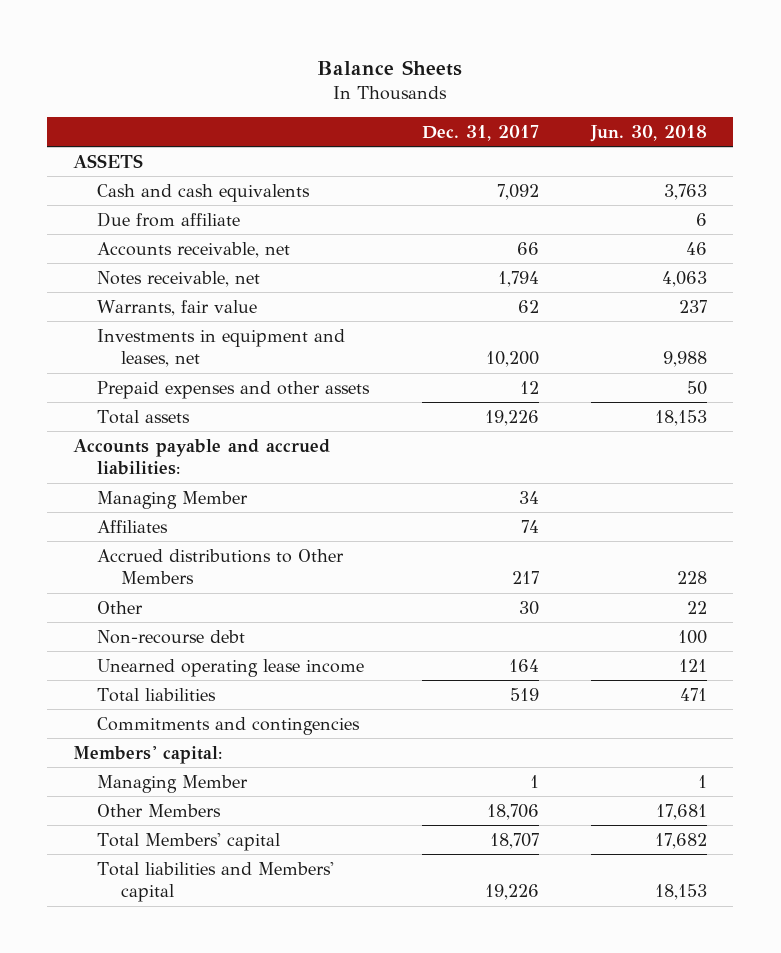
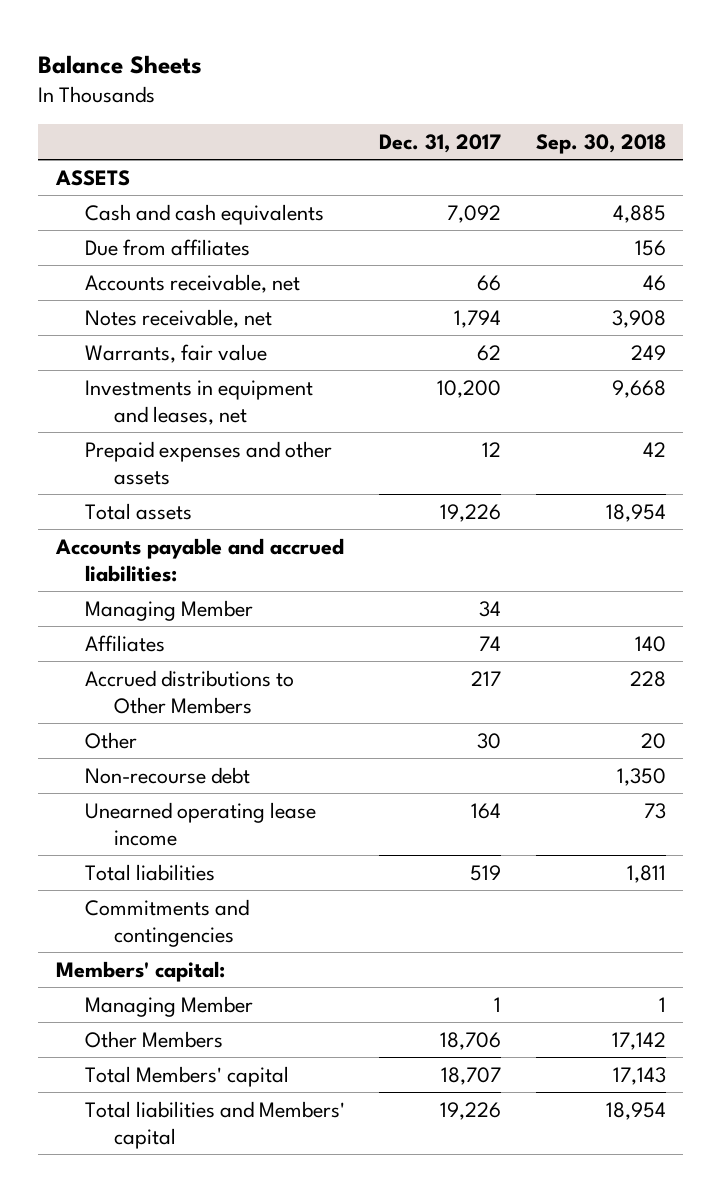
[590,124,708,142] Jun. 30, 2018 -> none
none -> [535,133,666,154] Sep. 30, 2018
[97,211,241,227] Due from affiliate -> [84,238,250,256] Due from affiliates

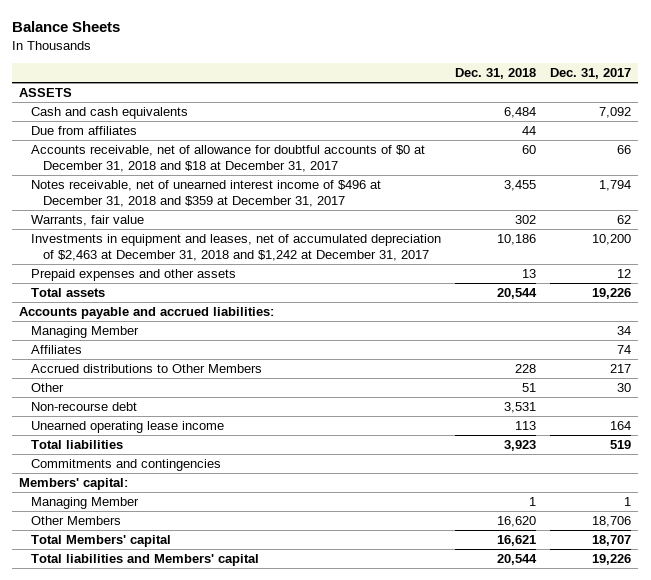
[535,133,666,154] Sep. 30, 2018 -> none
none -> [455,67,537,79] Dec. 31, 2018
[84,273,300,293] Accounts receivable, net -> [31,145,426,172] Accounts receivable, net of allowance for doubtful accounts of $0 at December 31, 2018 and $18 at December 31, 2017
[84,308,272,328] Notes receivable, net -> [31,180,382,207] Notes receivable, net of unearned interest income of $496 at December 31, 2018 and $359 at December 31, 2017
[84,379,313,425] Investments in equipment and leases, net -> none
none -> [31,234,442,261] Investments in equipment and leases, net of accumulated depreciation of $2,463 at December 31, 2018 and $1,242 at December 31, 2017

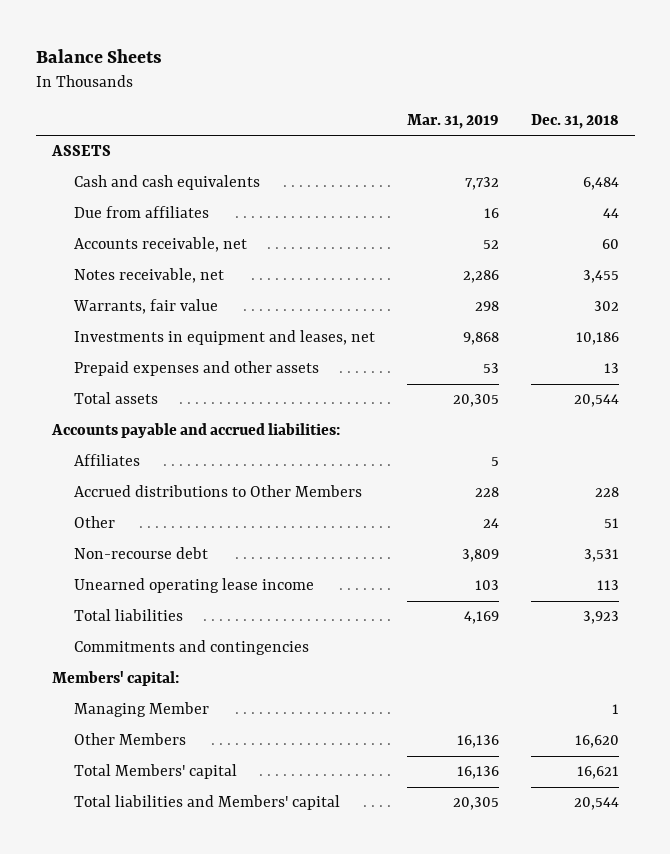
[550,67,632,79] Dec. 31, 2017 -> none
none -> [406,114,499,130] Mar. 31, 2019
[31,145,426,172] Accounts receivable, net of allowance for doubtful accounts of $0 at December 31, 2018 and $18 at December 31, 2017 -> [73,237,247,253] Accounts receivable, net
[31,180,382,207] Notes receivable, net of unearned interest income of $496 at December 31, 2018 and $359 at December 31, 2017 -> [73,268,224,284] Notes receivable, net
[31,234,442,261] Investments in equipment and leases, net of accumulated depreciation of $2,463 at December 31, 2018 and $1,242 at December 31, 2017 -> [73,330,375,346] Investments in equipment and leases, net
[31,326,140,339] Managing Member -> none

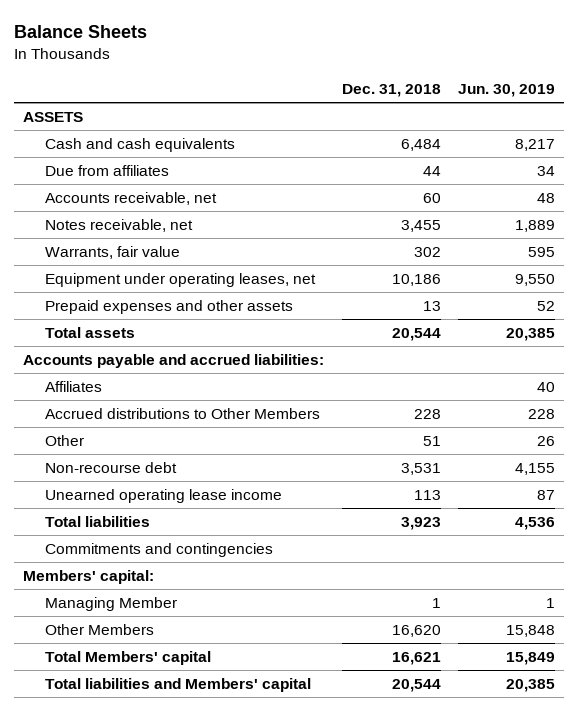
[406,114,499,130] Mar. 31, 2019 -> none
none -> [458,84,556,98] Jun. 30, 2019
[73,330,375,346] Investments in equipment and leases, net -> [44,273,316,288] Equipment under operating leases, net

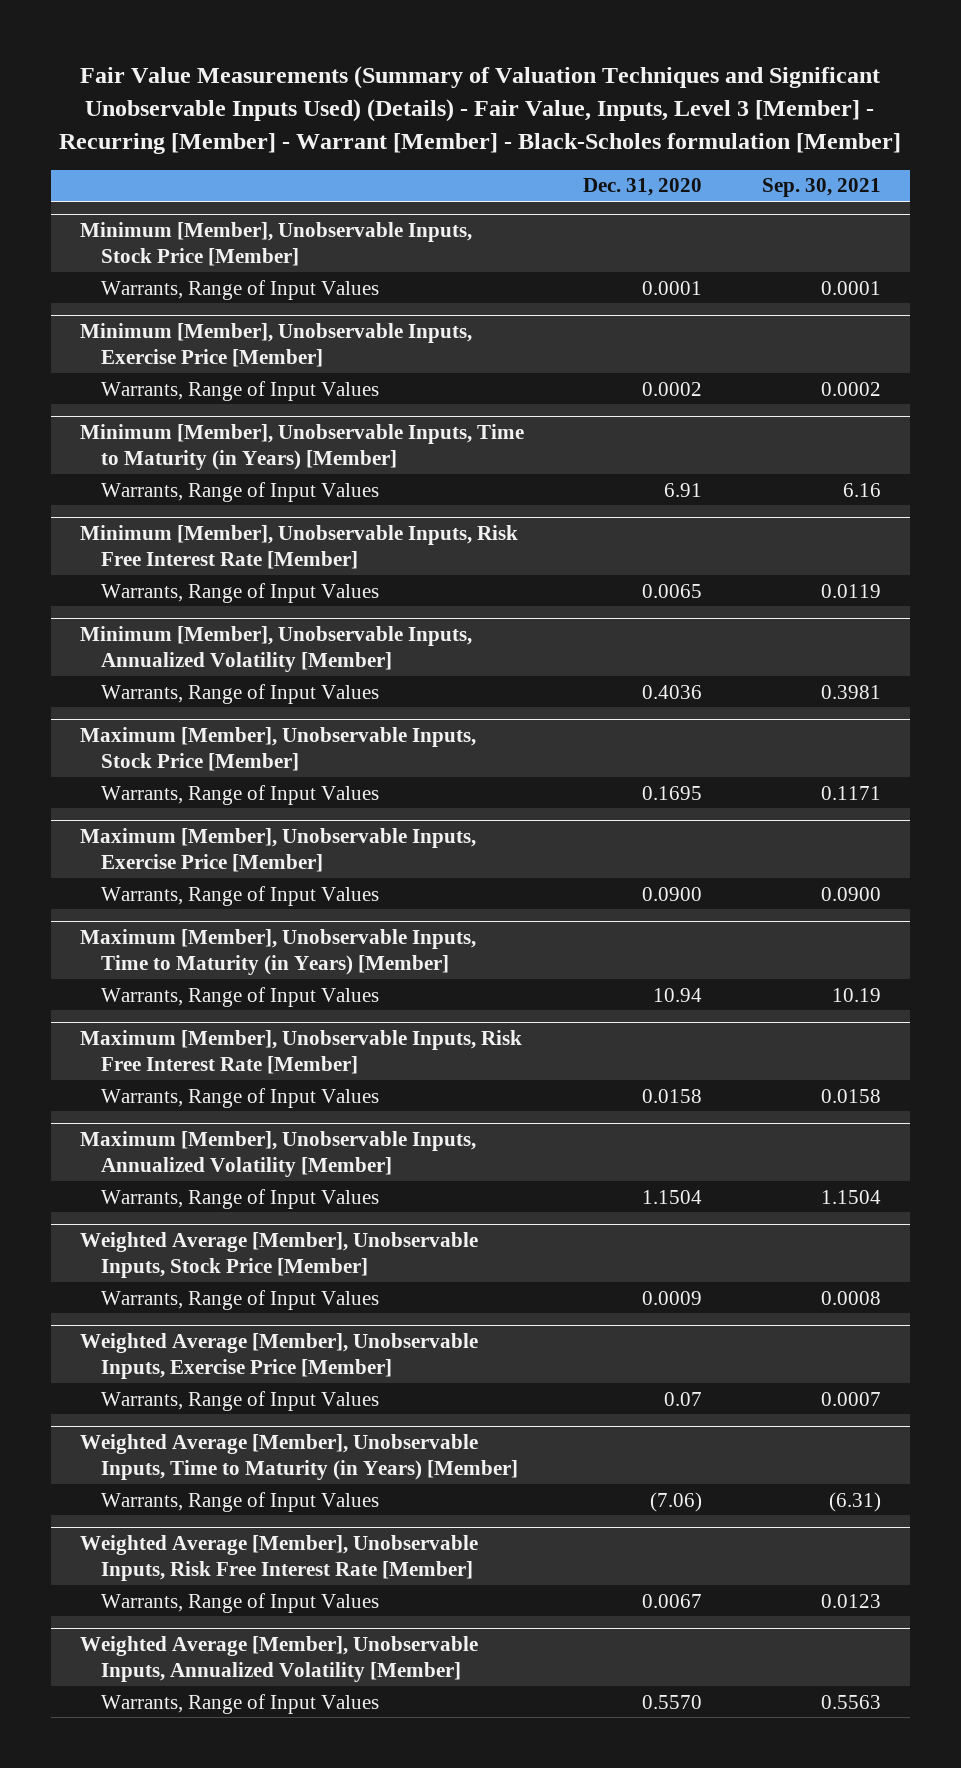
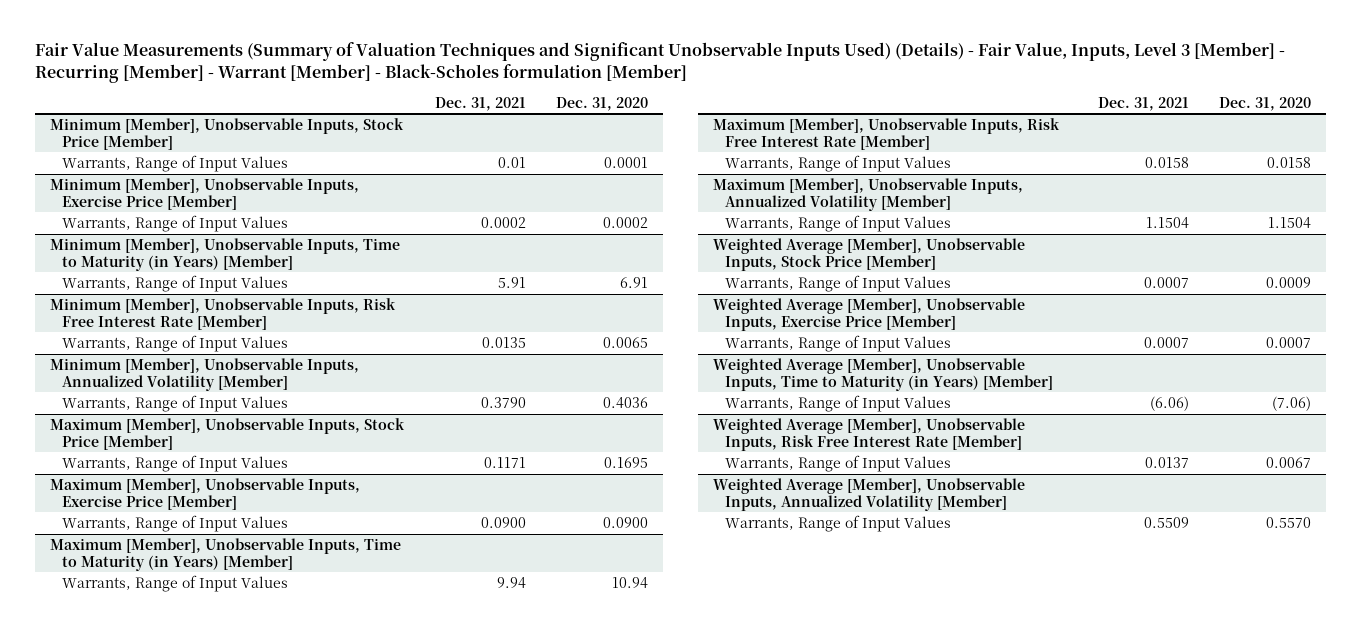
[761,178,881,198] Sep. 30, 2021 -> none
none -> [434,96,526,111] Dec. 31, 2021
[664,1391,703,1406] 0.07 -> [1266,336,1312,348] 0.0007

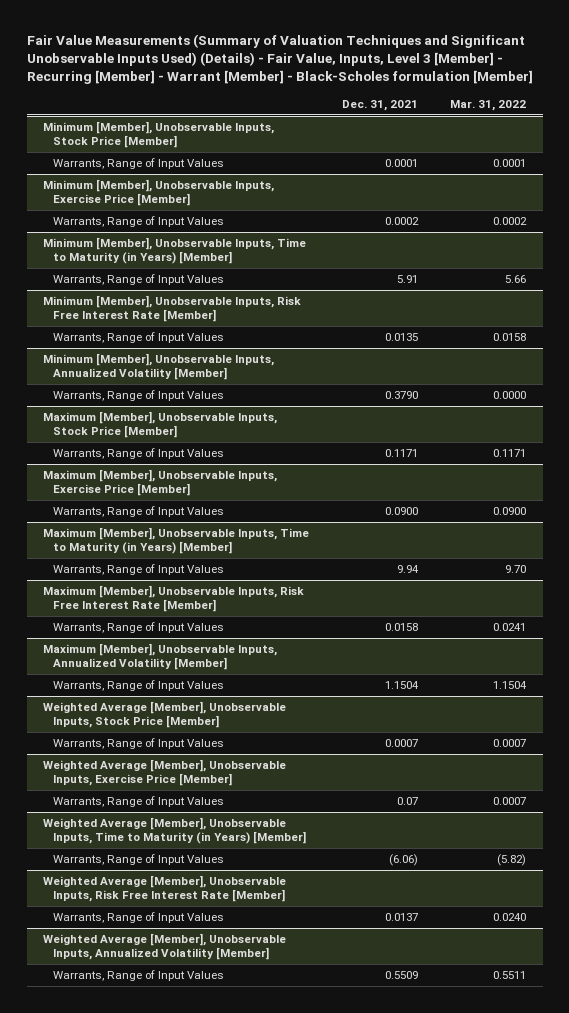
[556,96,649,111] Dec. 31, 2020 -> none
none -> [450,99,527,111] Mar. 31, 2022
[497,156,526,168] 0.01 -> [384,159,418,168] 0.0001
[1143,336,1189,348] 0.0007 -> [396,797,418,806] 0.07

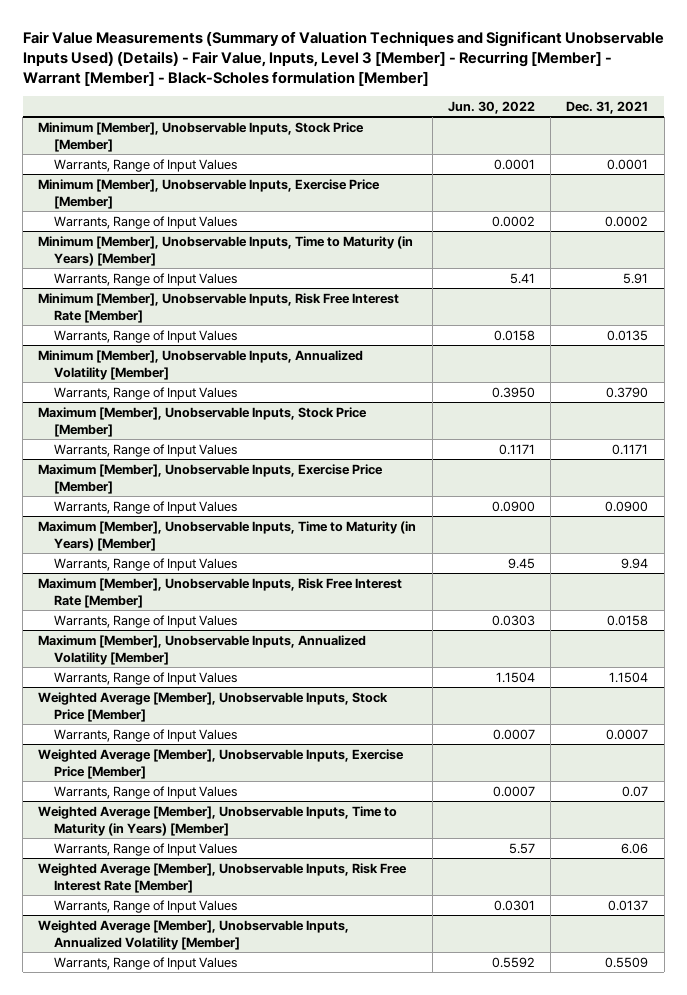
[450,99,527,111] Mar. 31, 2022 -> none
none -> [447,100,535,114] Jun. 30, 2022
[388,854,418,867] (6.06) -> [621,842,649,854] 6.06

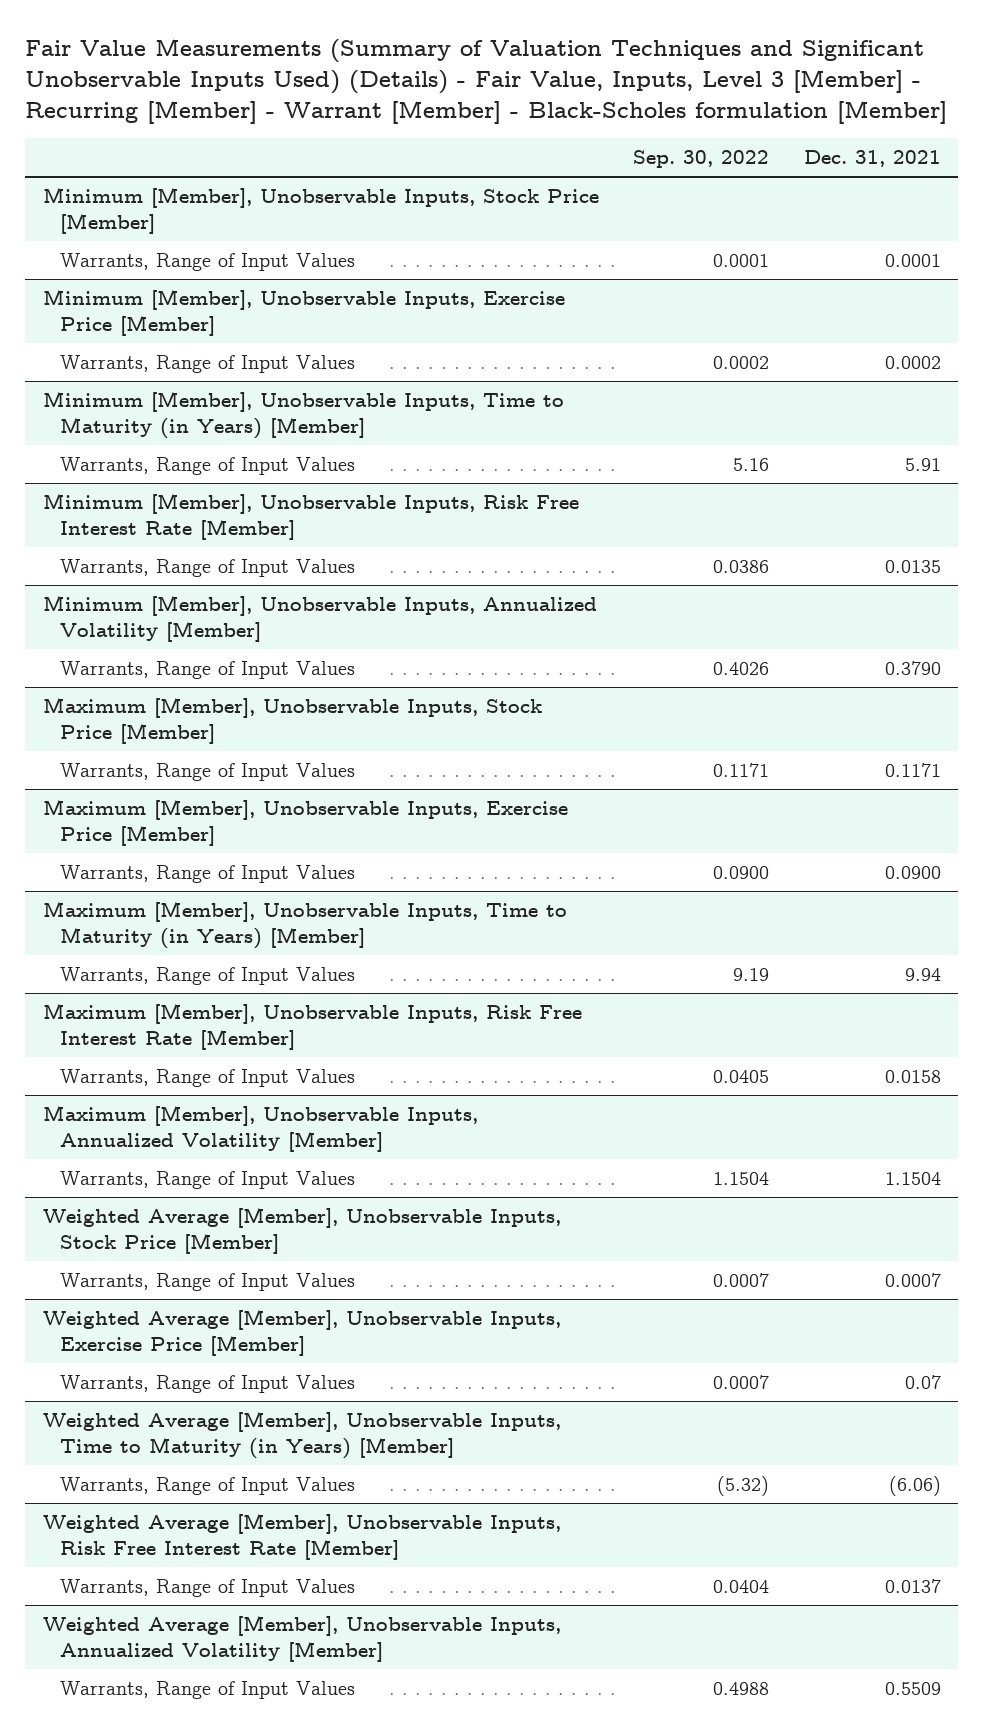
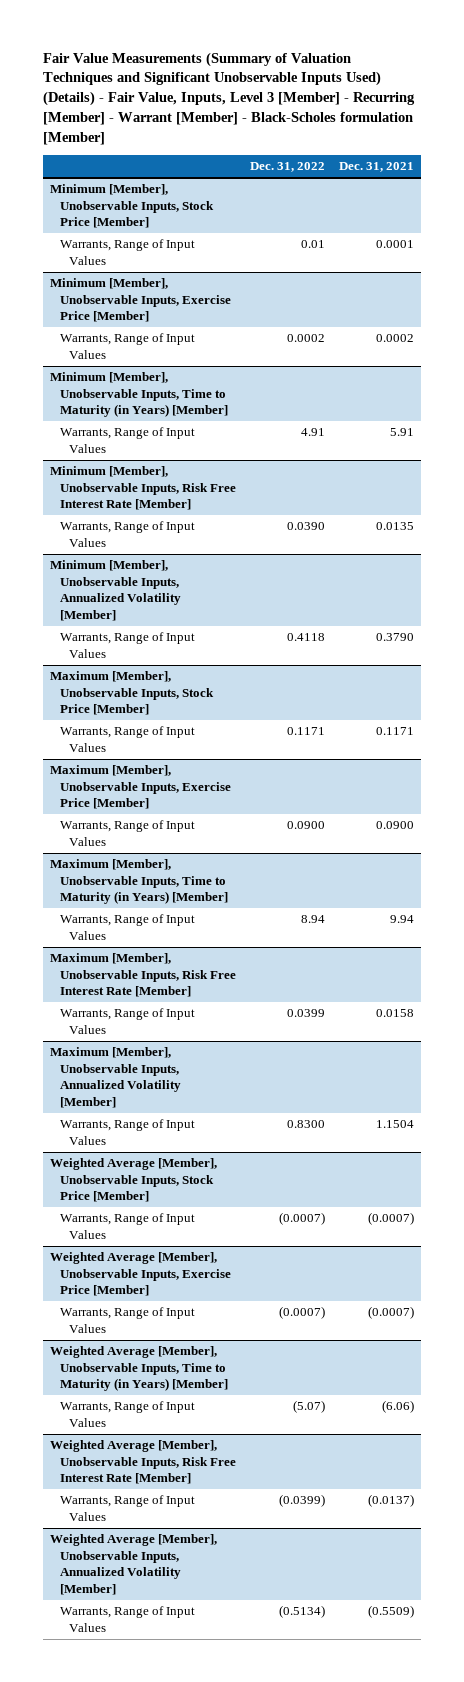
[633,149,770,168] Sep. 30, 2022 -> none
none -> [249,162,325,173] Dec. 31, 2022
[884,1273,941,1288] 0.0007 -> [368,1212,415,1226] (0.0007)
[904,1375,941,1390] 0.07 -> [368,1306,415,1320] (0.0007)
[884,1579,941,1594] 0.0137 -> [368,1494,415,1508] (0.0137)
[884,1682,941,1696] 0.5509 -> [368,1605,415,1619] (0.5509)

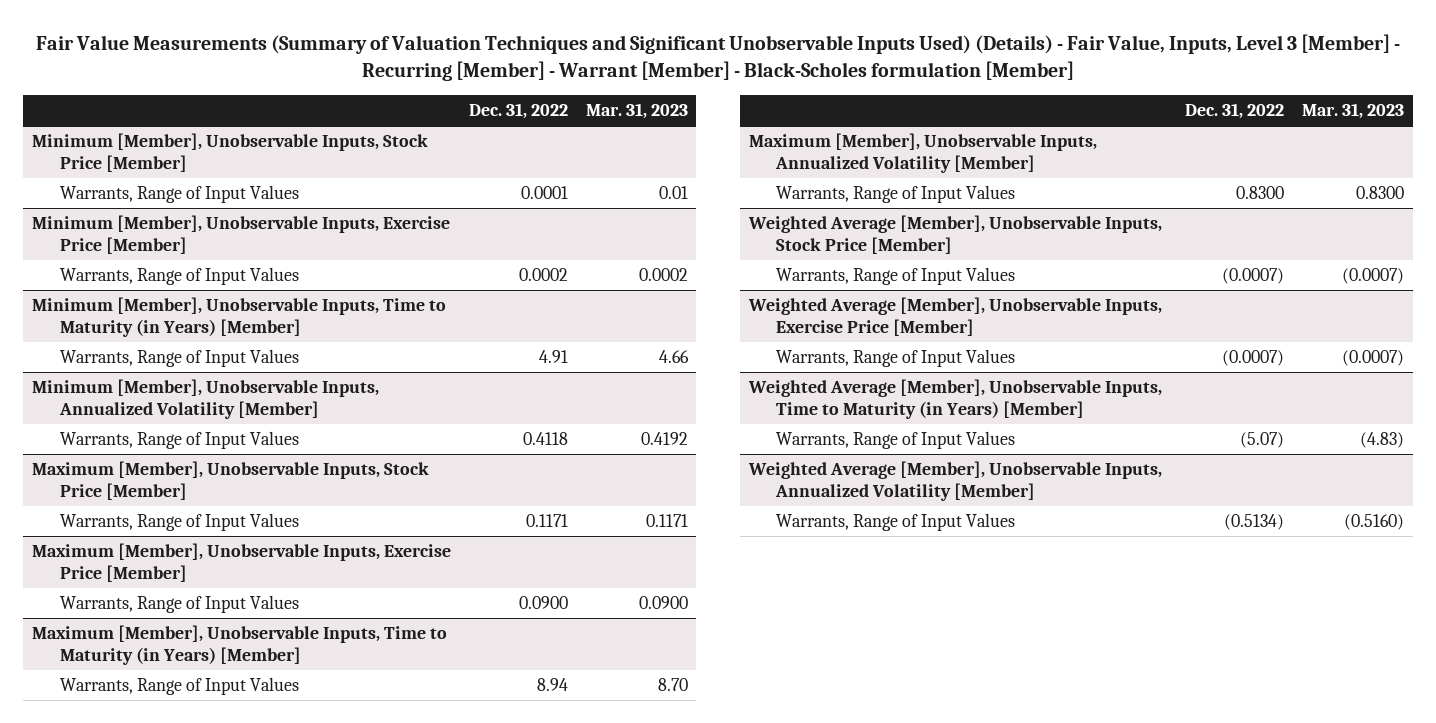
[339,162,415,173] Dec. 31, 2021 -> none
none -> [585,102,688,119] Mar. 31, 2023
[300,240,325,249] 0.01 -> [520,186,568,200] 0.0001
[49,466,236,511] Minimum [Member], Unobservable Inputs, Risk Free Interest Rate [Member] -> none
[59,521,195,547] Warrants, Range of Input Values -> none
[49,953,236,998] Maximum [Member], Unobservable Inputs, Risk Free Interest Rate [Member] -> none
[59,1008,195,1034] Warrants, Range of Input Values -> none
[49,1440,236,1485] Weighted Average [Member], Unobservable Inputs, Risk Free Interest Rate [Member] -> none
[59,1495,195,1521] Warrants, Range of Input Values -> none

